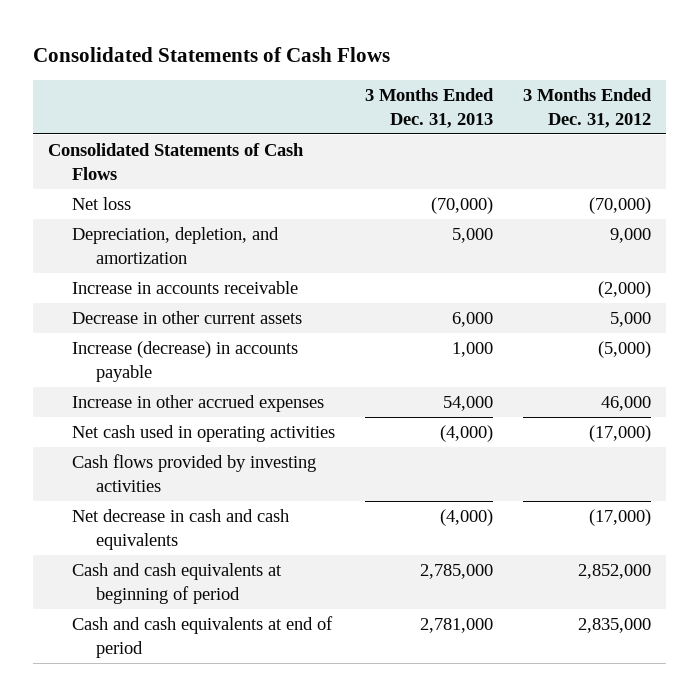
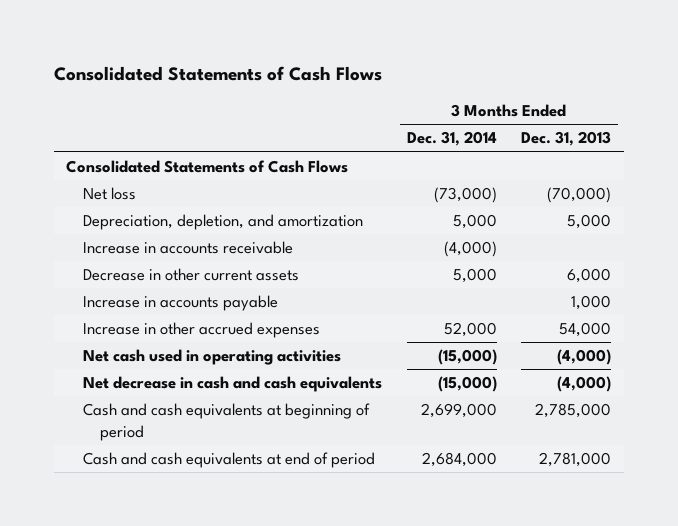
[523,88,653,128] 3 Months Ended Dec. 31, 2012 -> none
none -> [406,131,497,147] Dec. 31, 2014
[71,340,298,382] Increase (decrease) in accounts payable -> [82,295,278,312] Increase in accounts payable
[71,453,316,492] Cash flows provided by investing activities -> none

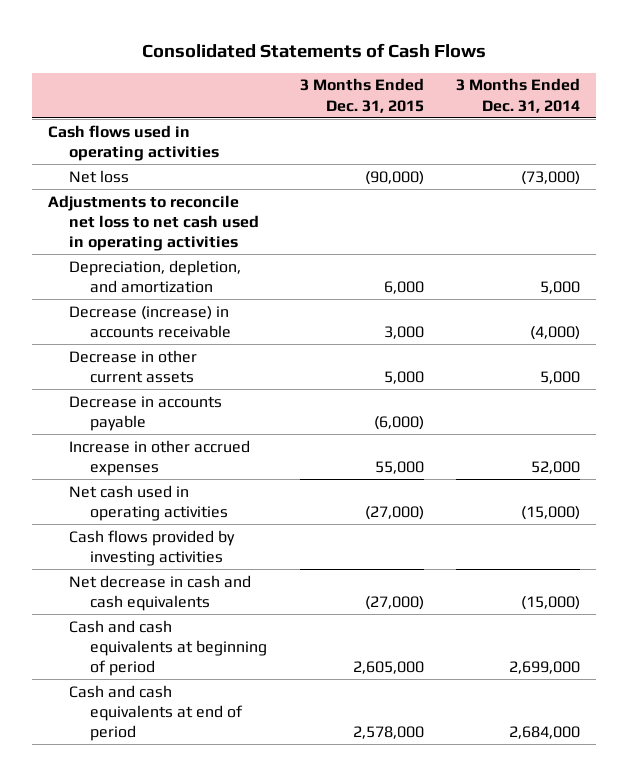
[521,131,612,147] Dec. 31, 2013 -> none
none -> [299,78,424,113] 3 Months Ended Dec. 31, 2015
[66,160,349,174] Consolidated Statements of Cash Flows -> none
none -> [48,124,220,161] Cash flows used in operating activities
none -> [48,194,260,251] Adjustments to reconcile net loss to net cash used in operating activities
[82,241,293,255] Increase in accounts receivable -> [69,305,232,338] Decrease (increase) in accounts receivable
[82,295,278,312] Increase in accounts payable -> [69,395,223,431] Decrease in accounts payable
none -> [69,529,236,566] Cash flows provided by investing activities

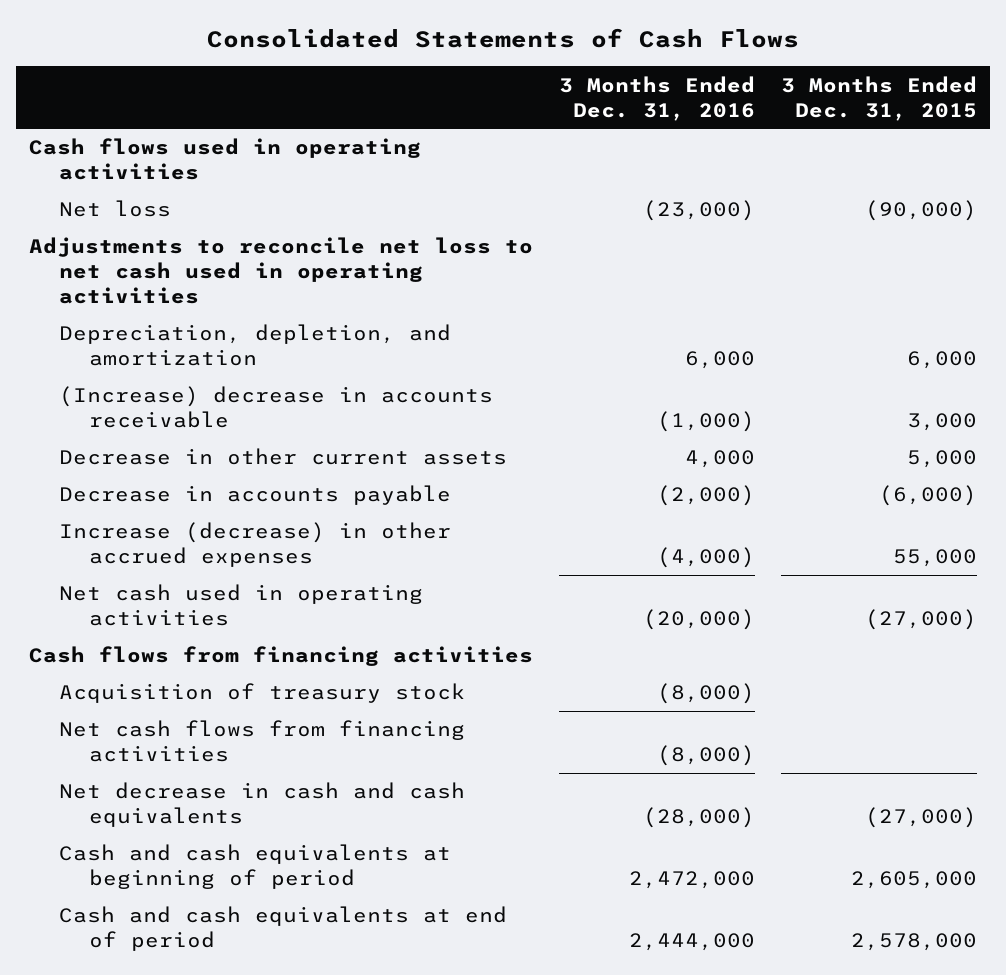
[456,78,581,113] 3 Months Ended Dec. 31, 2014 -> none
none -> [559,75,756,121] 3 Months Ended Dec. 31, 2016
[69,305,232,338] Decrease (increase) in accounts receivable -> [58,386,493,429] (Increase) decrease in accounts receivable
[69,439,251,476] Increase in other accrued expenses -> [58,522,451,568] Increase (decrease) in other accrued expenses
[69,529,236,566] Cash flows provided by investing activities -> none
none -> [28,646,533,667] Cash flows from financing activities
none -> [58,683,465,704] Acquisition of treasury stock
none -> [58,720,465,763] Net cash flows from financing activities

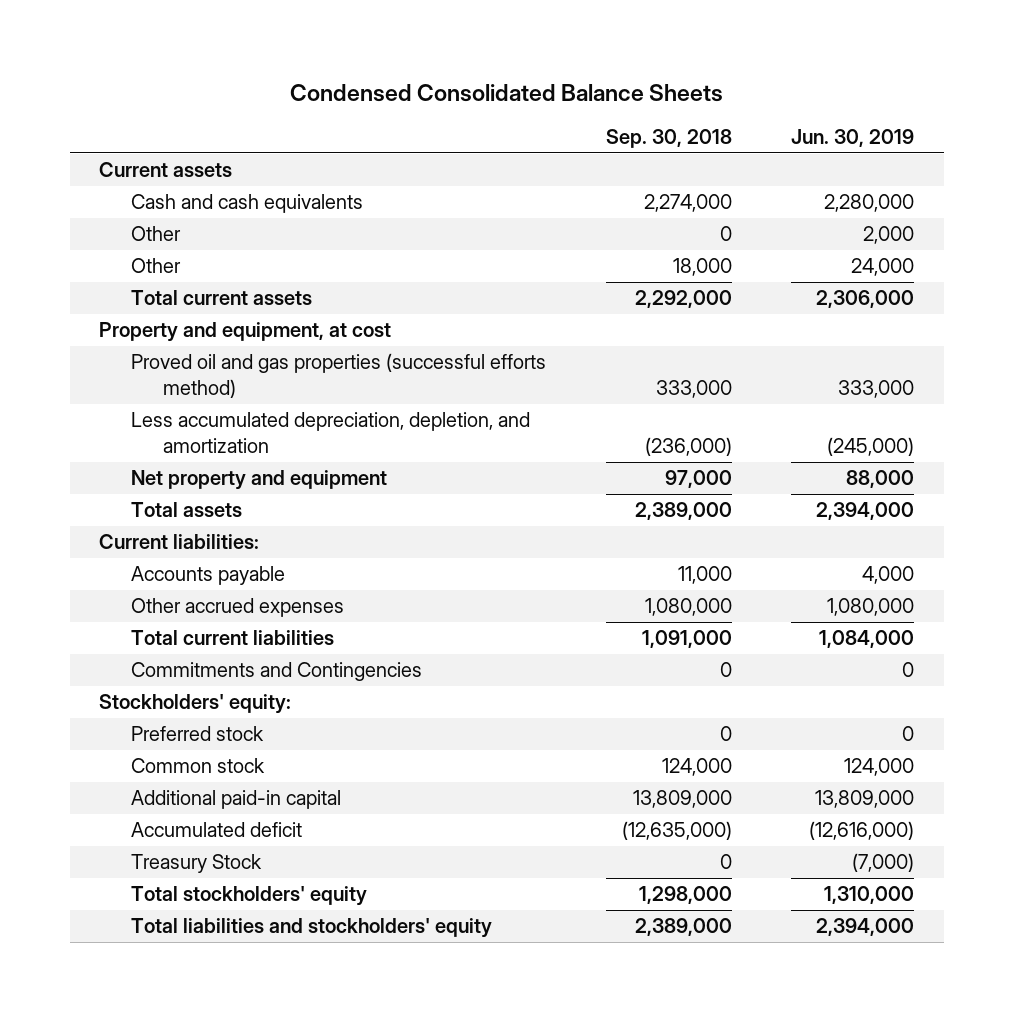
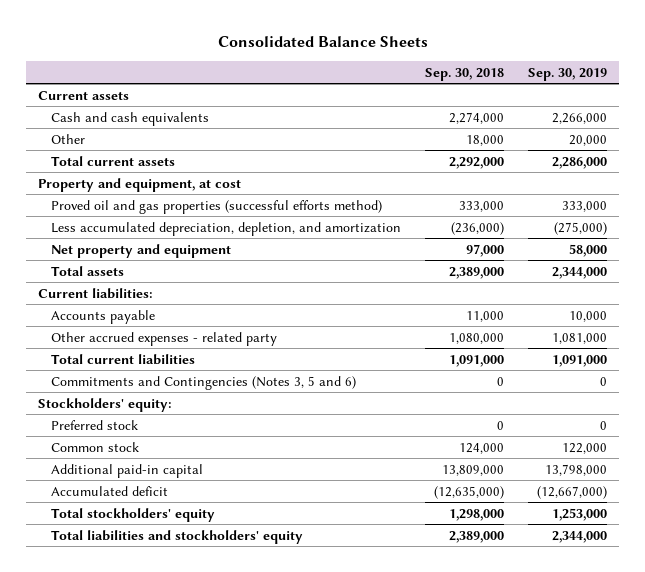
[289,83,723,102] Condensed Consolidated Balance Sheets -> [217,36,428,48] Consolidated Balance Sheets
[791,129,915,148] Jun. 30, 2019 -> none
none -> [528,67,608,81] Sep. 30, 2019
[131,226,182,242] Other -> none
[131,598,345,618] Other accrued expenses -> [51,331,278,346] Other accrued expenses - related party
[131,662,423,682] Commitments and Contingencies -> [51,375,357,390] Commitments and Contingencies (Notes 3, 5 and 6)
[131,854,263,874] Treasury Stock -> none

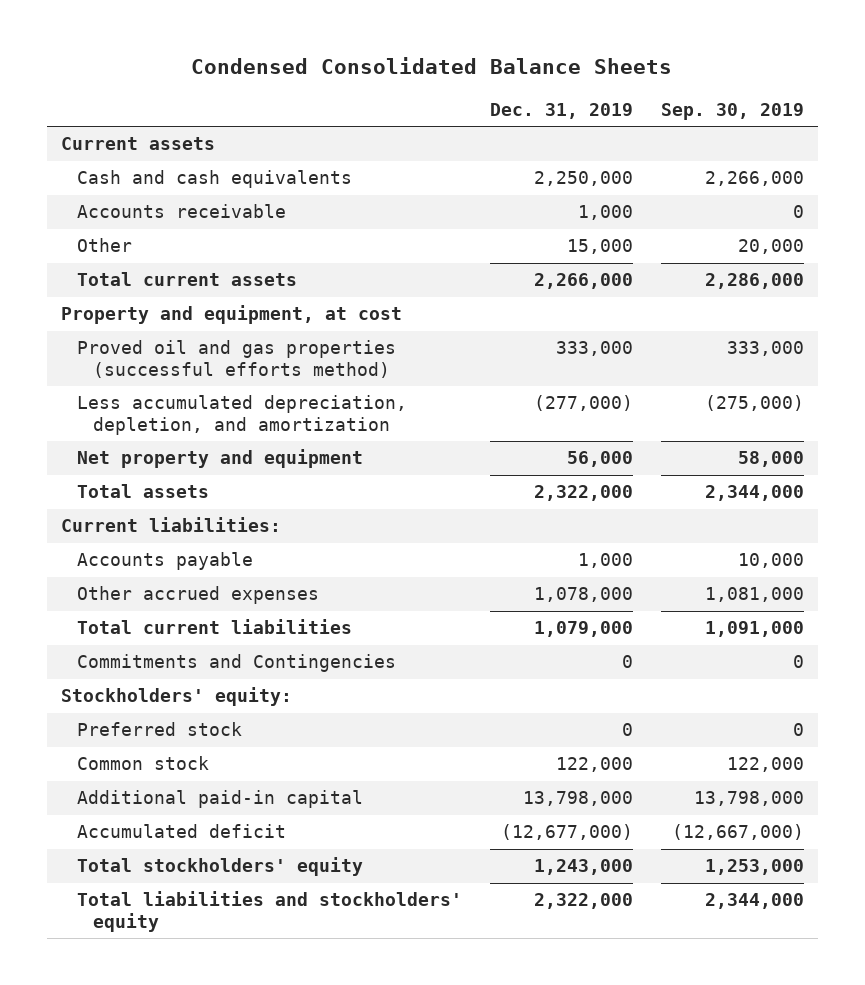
[217,36,428,48] Consolidated Balance Sheets -> [191,57,673,75] Condensed Consolidated Balance Sheets
[425,67,505,81] Sep. 30, 2018 -> none
none -> [489,102,633,119] Dec. 31, 2019
none -> [76,204,286,219] Accounts receivable
[51,331,278,346] Other accrued expenses - related party -> [76,586,319,605] Other accrued expenses
[51,375,357,390] Commitments and Contingencies (Notes 3, 5 and 6) -> [76,654,396,673] Commitments and Contingencies

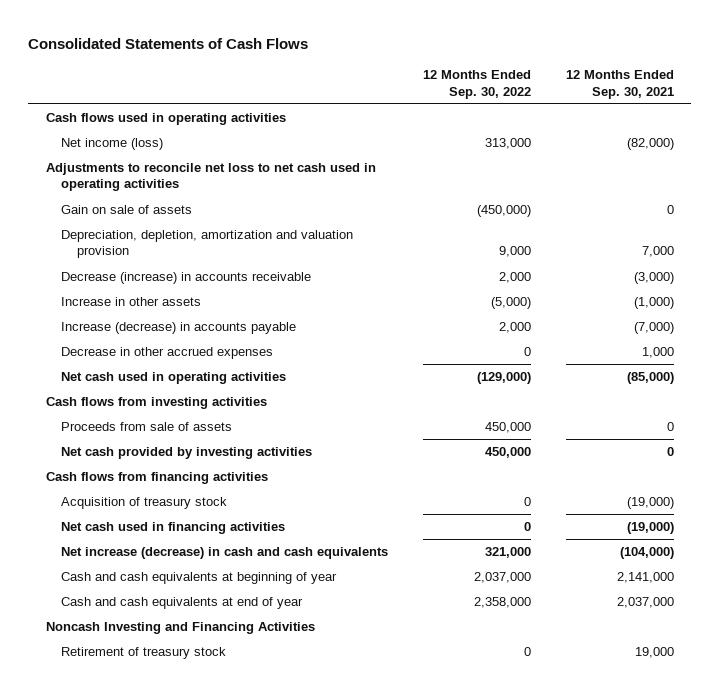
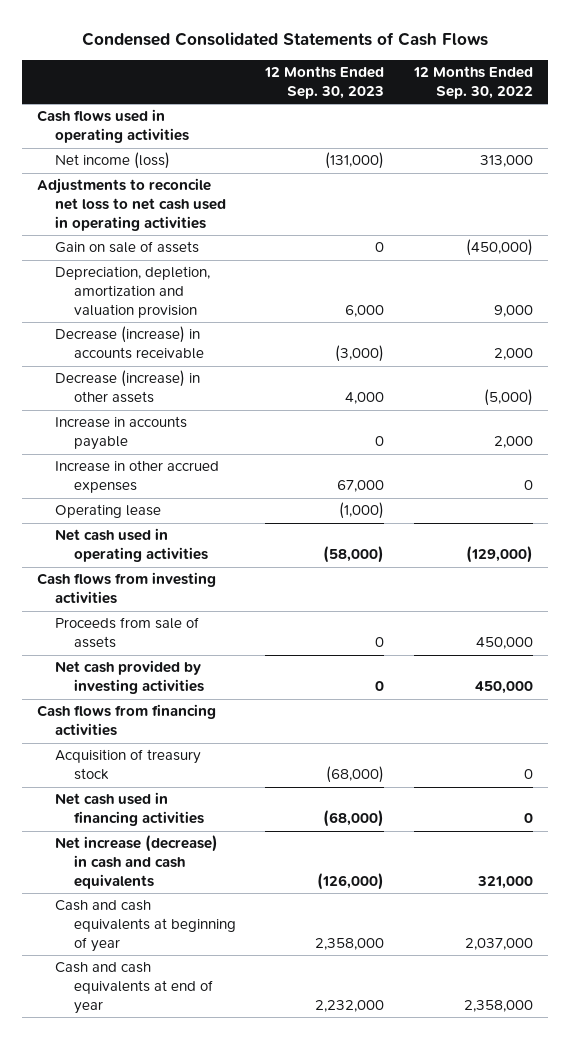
[28,37,309,49] Consolidated Statements of Cash Flows -> [81,31,488,46] Condensed Consolidated Statements of Cash Flows
[565,70,674,99] 12 Months Ended Sep. 30, 2021 -> none
none -> [264,66,385,99] 12 Months Ended Sep. 30, 2023
[61,297,202,307] Increase in other assets -> [55,370,201,404] Decrease (increase) in other assets
[61,322,297,335] Increase (decrease) in accounts payable -> [55,416,188,451] Increase in accounts payable
[61,347,274,360] Decrease in other accrued expenses -> [55,460,220,494] Increase in other accrued expenses
none -> [55,504,162,519] Operating lease
[45,622,315,635] Noncash Investing and Financing Activities -> none
[61,647,227,660] Retirement of treasury stock -> none

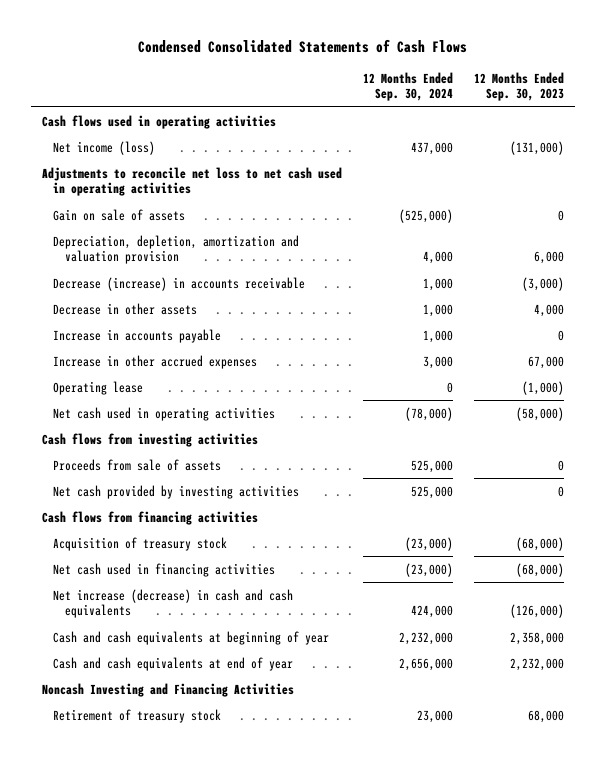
[413,66,534,99] 12 Months Ended Sep. 30, 2022 -> none
none -> [363,71,454,102] 12 Months Ended Sep. 30, 2024
[55,370,201,404] Decrease (increase) in other assets -> [53,302,198,315] Decrease in other assets
none -> [41,682,294,697] Noncash Investing and Financing Activities
none -> [53,708,222,723] Retirement of treasury stock

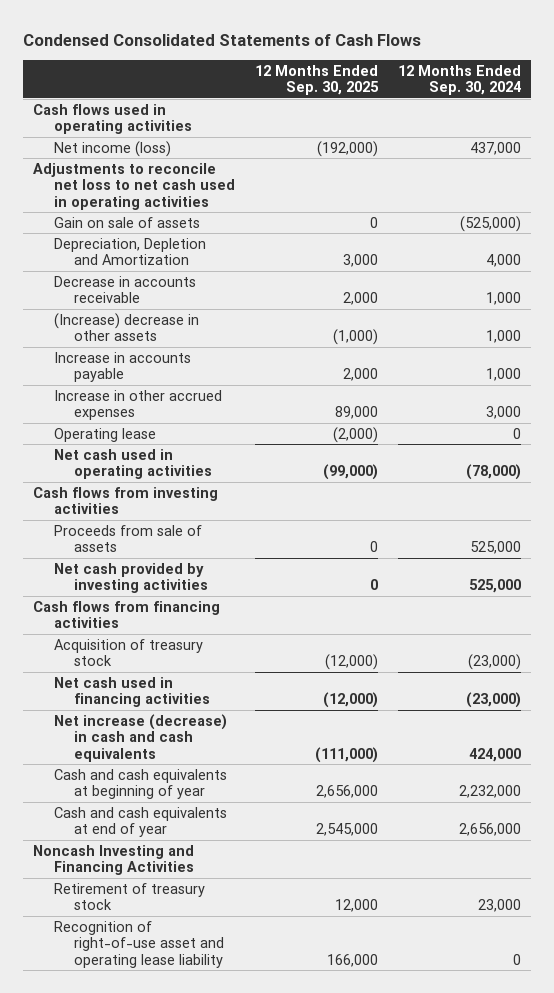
[474,71,565,102] 12 Months Ended Sep. 30, 2023 -> none
none -> [254,64,379,96] 12 Months Ended Sep. 30, 2025
[53,234,300,265] Depreciation, depletion, amortization and valuation provision -> [53,237,206,266] Depreciation, Depletion and Amortization
[53,276,306,291] Decrease (increase) in accounts receivable -> [53,275,196,304] Decrease in accounts receivable
[53,302,198,315] Decrease in other assets -> [53,312,199,342] (Increase) decrease in other assets
none -> [53,920,225,968] Recognition of right-of-use asset and operating lease liability

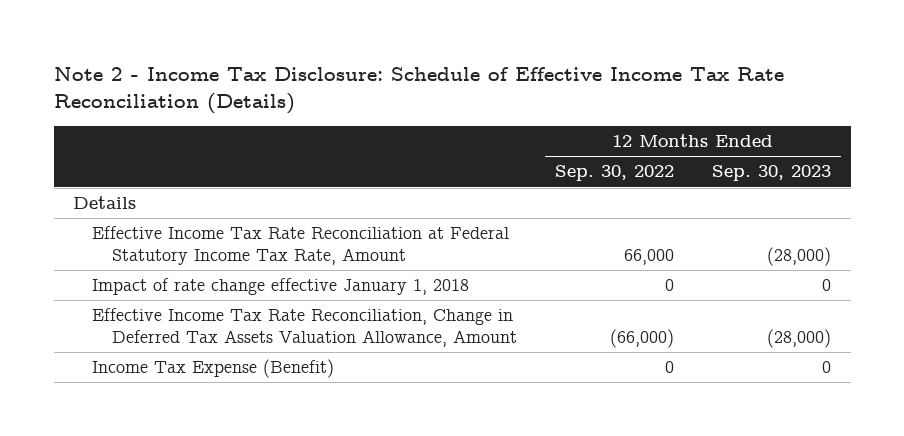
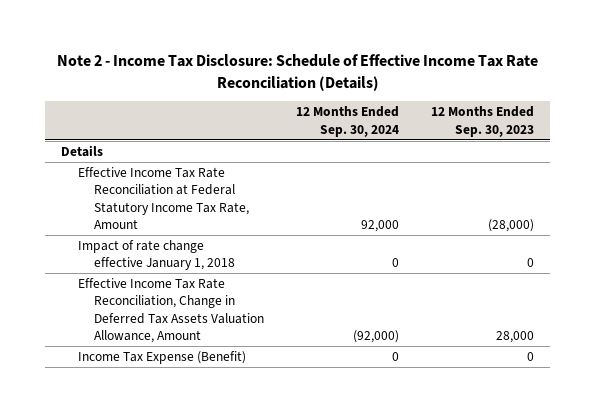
[554,165,674,182] Sep. 30, 2022 -> none
none -> [296,106,400,137] 12 Months Ended Sep. 30, 2024
[767,328,832,348] (28,000) -> [496,331,535,344] 28,000

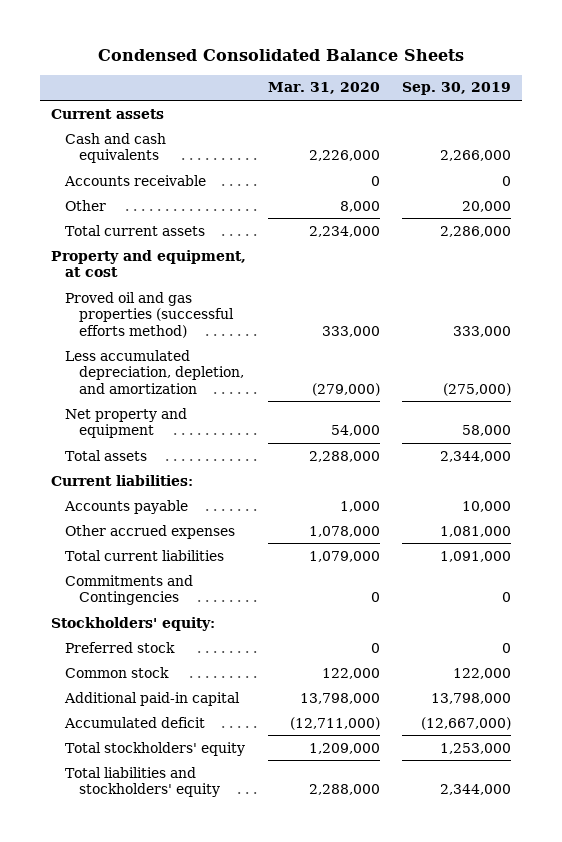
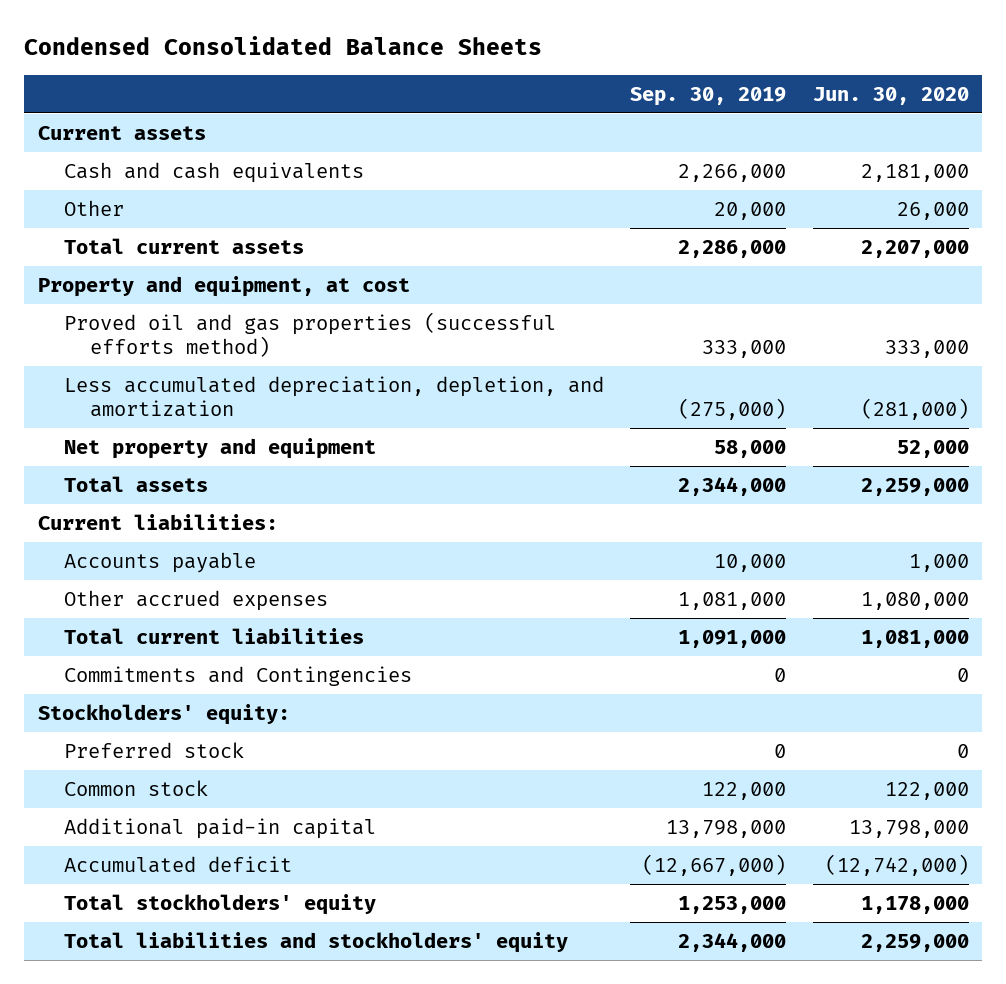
[268,82,381,95] Mar. 31, 2020 -> none
none -> [812,86,969,105] Jun. 30, 2020
[63,174,206,186] Accounts receivable -> none

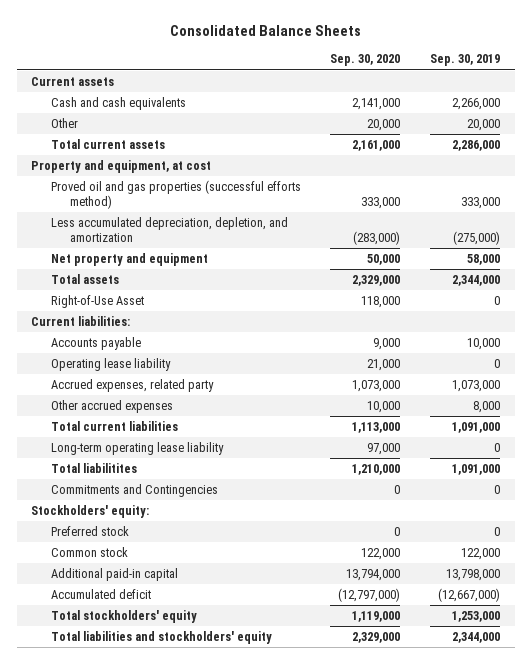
[24,35,543,55] Condensed Consolidated Balance Sheets -> [169,24,361,36] Consolidated Balance Sheets
[812,86,969,105] Jun. 30, 2020 -> none
none -> [330,54,401,67] Sep. 30, 2020
none -> [50,294,144,308] Right-of-Use Asset
none -> [50,357,171,371] Operating lease liability
none -> [50,378,214,392] Accrued expenses, related party
[678,591,787,610] 1,081,000 -> [473,400,501,413] 8,000
none -> [50,441,224,455] Long-term operating lease liability
none -> [50,462,137,473] Total liabilitites

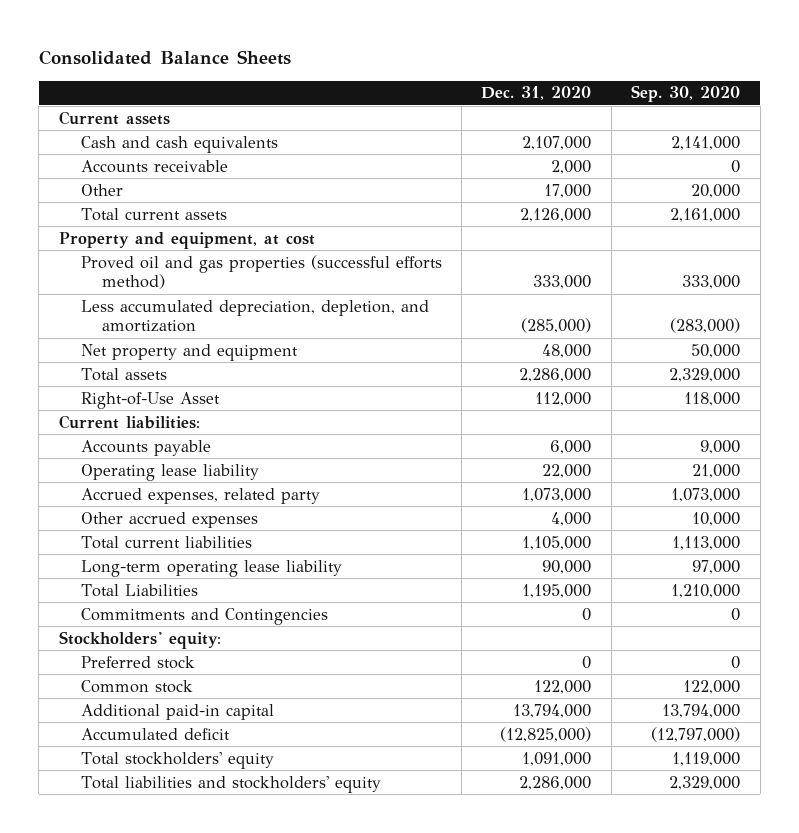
[430,54,501,67] Sep. 30, 2019 -> none
none -> [481,86,592,101] Dec. 31, 2020
none -> [80,159,228,173] Accounts receivable
[50,462,137,473] Total liabilitites -> [80,583,198,597] Total Liabilities

